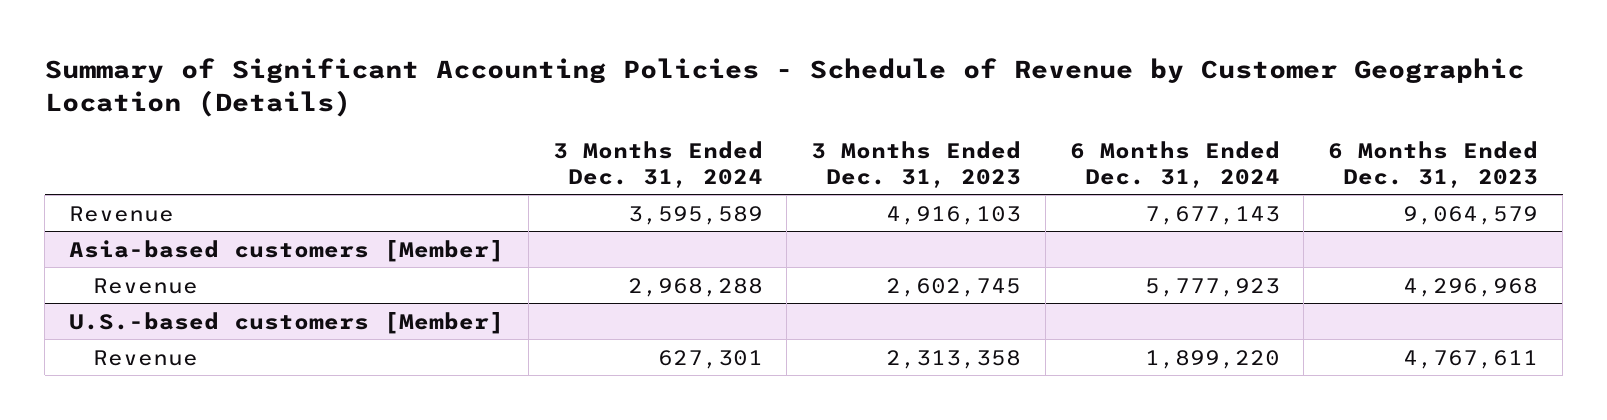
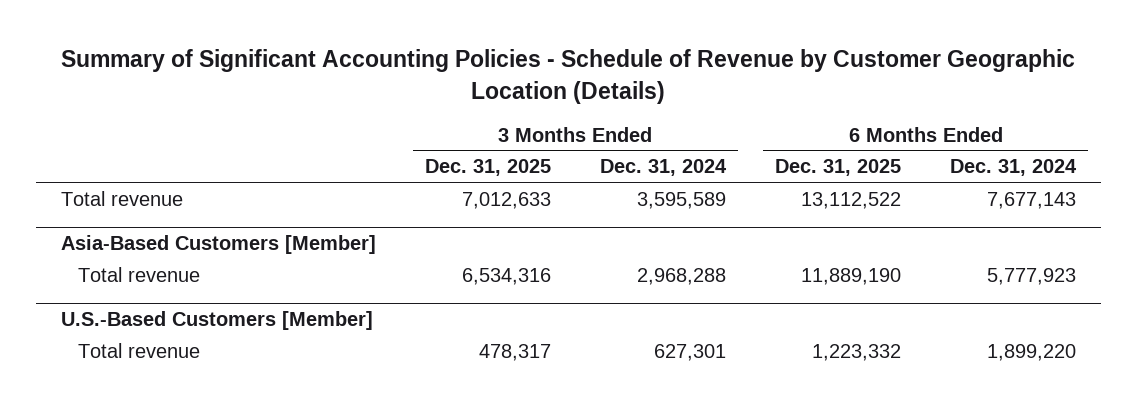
[811,140,1022,188] 3 Months Ended Dec. 31, 2023 -> none
[1328,140,1539,188] 6 Months Ended Dec. 31, 2023 -> none
none -> [424,159,551,177] Dec. 31, 2025
none -> [774,159,901,177] Dec. 31, 2025
[68,205,174,222] Revenue -> [60,190,183,206] Total revenue
[68,239,504,262] Asia-based customers [Member] -> [60,235,376,255] Asia-Based Customers [Member]
[92,277,198,294] Revenue -> [77,266,200,282] Total revenue
[68,311,504,334] U.S.-based customers [Member] -> [60,311,373,331] U.S.-Based Customers [Member]
[92,349,198,366] Revenue -> [77,342,200,358] Total revenue

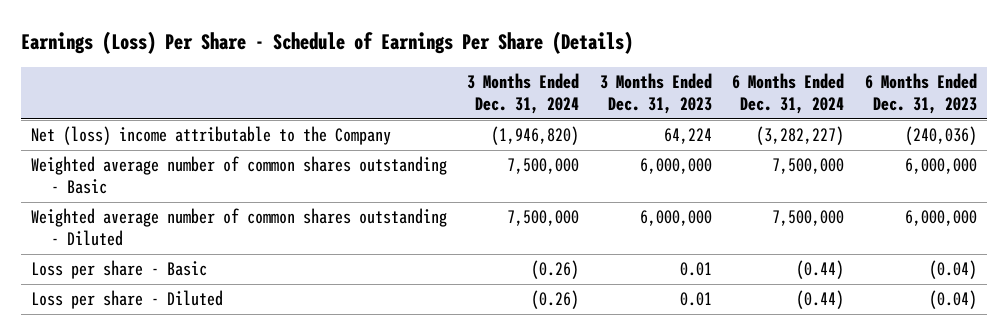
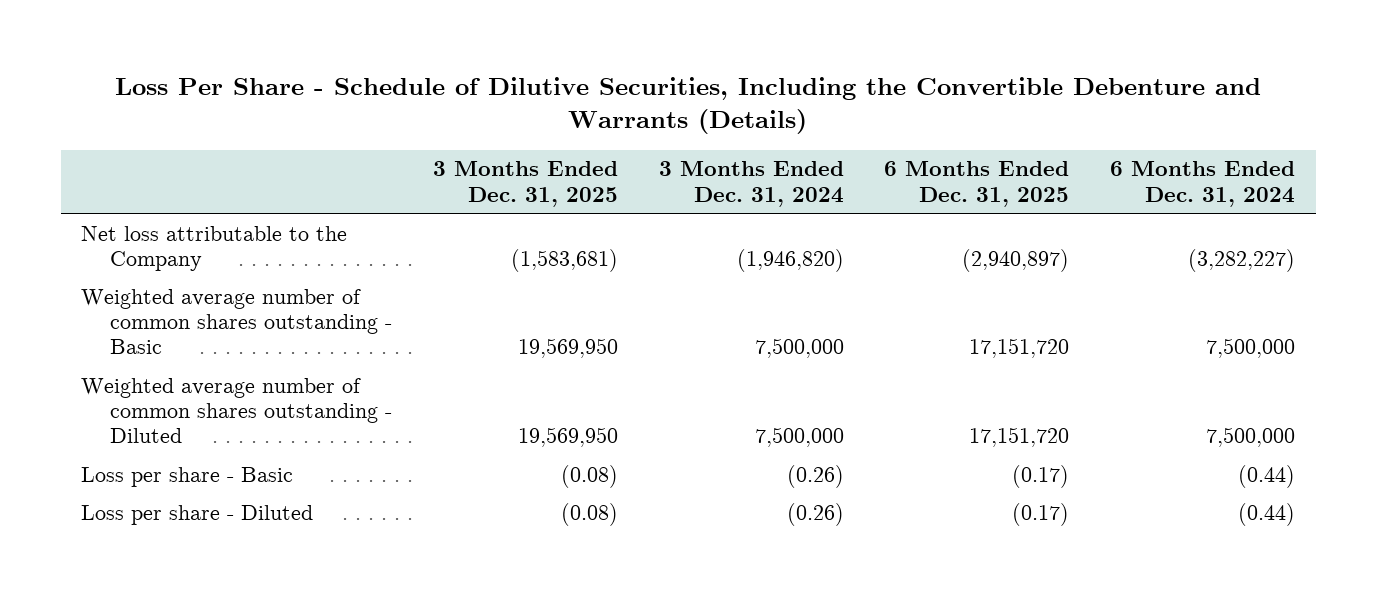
[20,30,633,54] Earnings (Loss) Per Share - Schedule of Earnings Per Share (Details) -> [115,76,1262,135] Loss Per Share - Schedule of Dilutive Securities, Including the Convertible Debenture and Warrants (Details)
[599,73,712,114] 3 Months Ended Dec. 31, 2023 -> none
[864,73,977,114] 6 Months Ended Dec. 31, 2023 -> none
none -> [433,161,619,207] 3 Months Ended Dec. 31, 2025
none -> [884,161,1070,207] 6 Months Ended Dec. 31, 2025
[30,126,391,146] Net (loss) income attributable to the Company -> [81,225,348,271] Net loss attributable to the Company

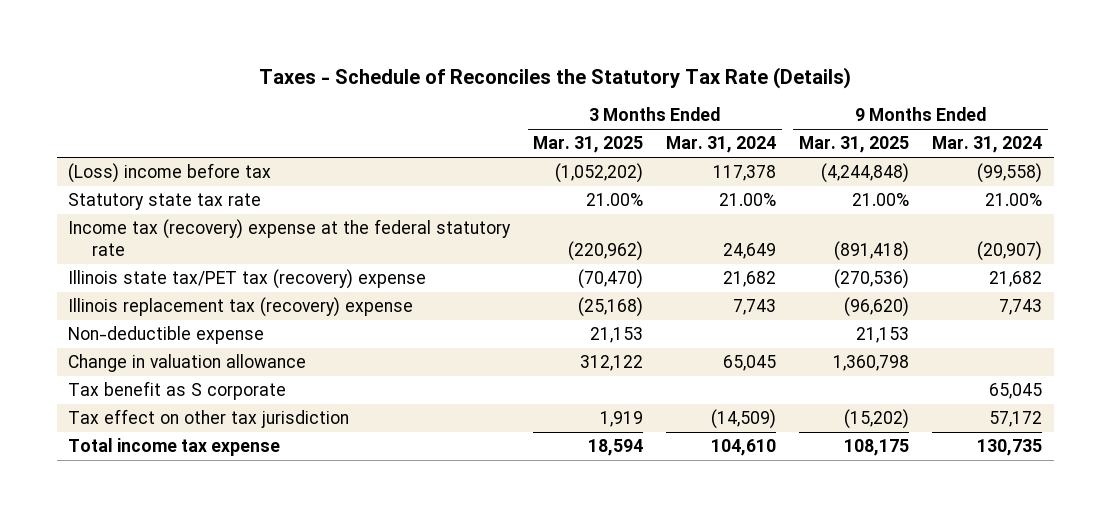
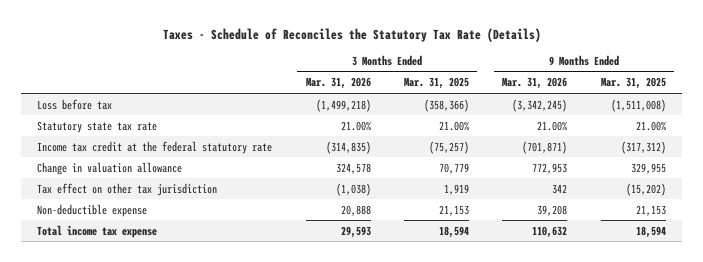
[666,136,777,154] Mar. 31, 2024 -> none
[932,136,1043,154] Mar. 31, 2024 -> none
none -> [305,77,371,90] Mar. 31, 2026
none -> [502,77,568,90] Mar. 31, 2026
[68,163,272,184] (Loss) income before tax -> [37,98,113,110] Loss before tax
[555,163,644,184] (1,052,202) -> [424,98,470,112] (358,366)
[821,163,910,184] (4,244,848) -> [610,98,666,112] (1,511,008)
[68,269,427,290] Illinois state tax/PET tax (recovery) expense -> none
[68,297,414,318] Illinois replacement tax (recovery) expense -> none
[68,381,287,401] Tax benefit as S corporate -> none
[68,219,512,256] Income tax (recovery) expense at the federal statutory rate -> [37,140,273,154] Income tax credit at the federal statutory rate
[568,240,644,261] (220,962) -> [429,140,470,154] (75,257)
[834,240,910,261] (891,418) -> [620,140,666,154] (317,312)
[580,355,644,372] 312,122 -> [439,162,470,174] 70,779
[833,355,910,372] 1,360,798 -> [630,162,666,174] 329,955
[68,326,265,345] Non-deductible expense -> [37,203,148,217] Non-deductible expense
[844,439,910,457] 108,175 -> [635,225,666,238] 18,594

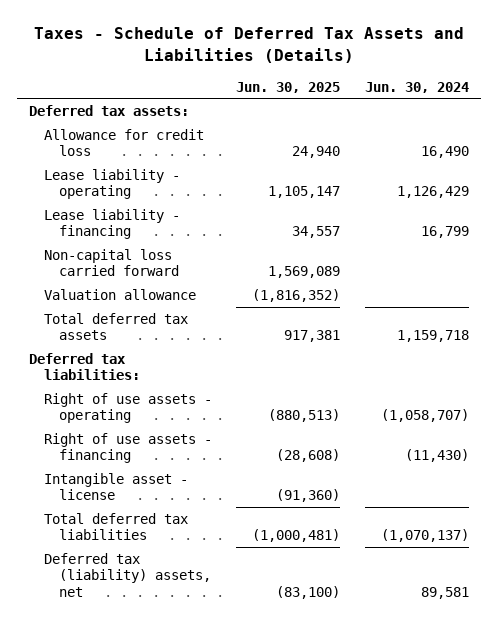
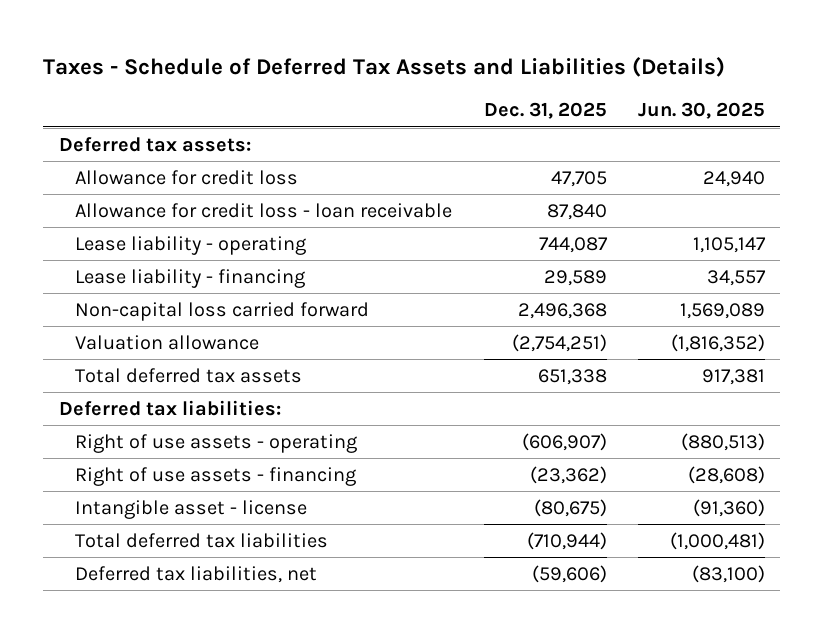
[364,81,469,93] Jun. 30, 2024 -> none
none -> [483,102,607,120] Dec. 31, 2025
none -> [75,202,453,218] Allowance for credit loss - loan receivable
[44,552,212,597] Deferred tax (liability) assets, net -> [75,565,318,583] Deferred tax liabilities, net

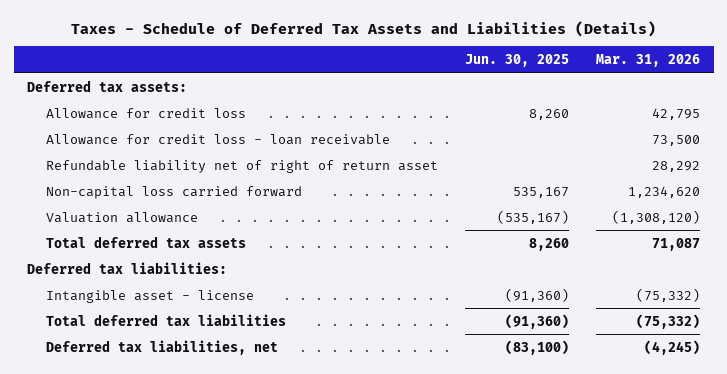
[483,102,607,120] Dec. 31, 2025 -> none
none -> [596,54,701,68] Mar. 31, 2026
[702,170,765,187] 24,940 -> [528,108,569,120] 8,260
[75,235,307,255] Lease liability - operating -> none
[75,268,306,288] Lease liability - financing -> none
none -> [45,159,438,173] Refundable liability net of right of return asset
[679,302,765,319] 1,569,089 -> [512,186,569,198] 535,167
[670,333,765,352] (1,816,352) -> [496,209,569,224] (535,167)
[701,368,765,385] 917,381 -> [528,237,569,251] 8,260
[75,433,358,453] Right of use assets - operating -> none
[75,466,357,486] Right of use assets - financing -> none
[669,531,765,550] (1,000,481) -> [504,313,569,329] (91,360)

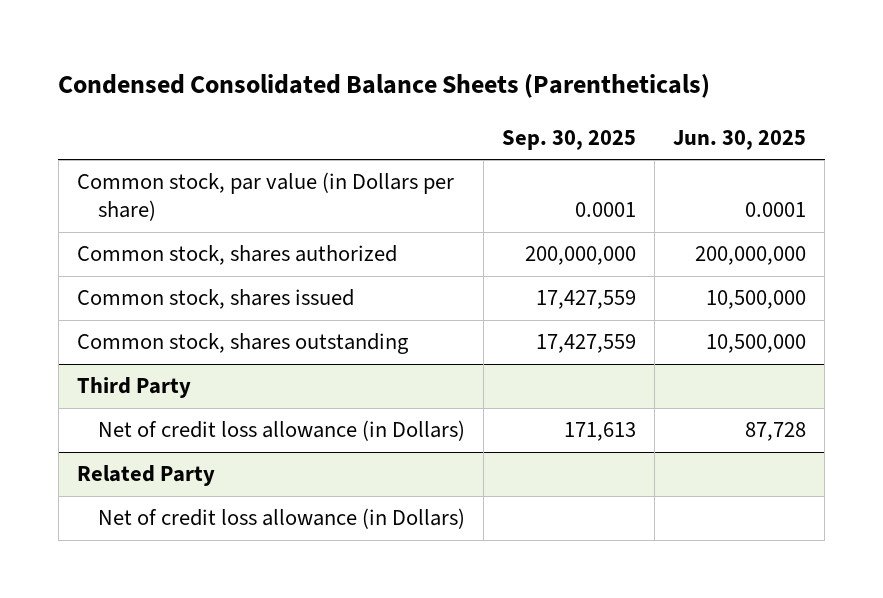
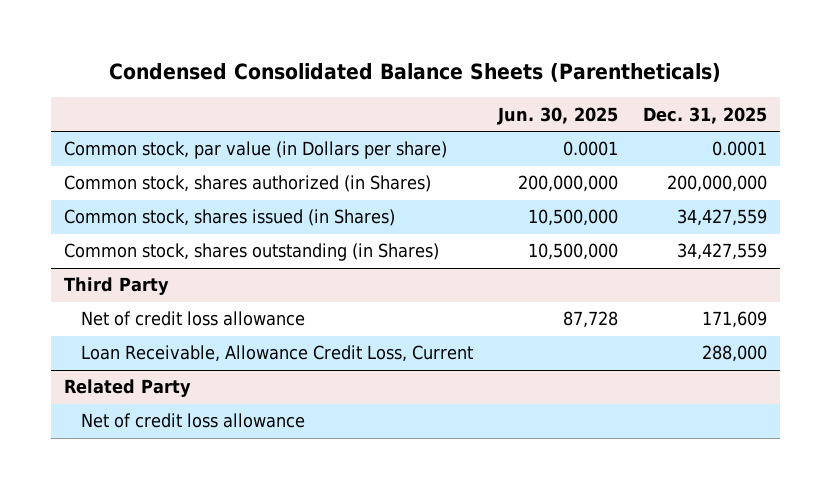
[502,129,637,150] Sep. 30, 2025 -> none
none -> [643,106,768,124] Dec. 31, 2025
[76,245,397,266] Common stock, shares authorized -> [63,175,431,193] Common stock, shares authorized (in Shares)
[76,289,354,310] Common stock, shares issued -> [63,209,395,227] Common stock, shares issued (in Shares)
[76,333,409,355] Common stock, shares outstanding -> [63,243,439,262] Common stock, shares outstanding (in Shares)
[98,420,466,442] Net of credit loss allowance (in Dollars) -> [80,311,305,327] Net of credit loss allowance
none -> [80,345,473,363] Loan Receivable, Allowance Credit Loss, Current
[98,508,466,530] Net of credit loss allowance (in Dollars) -> [80,413,305,429] Net of credit loss allowance

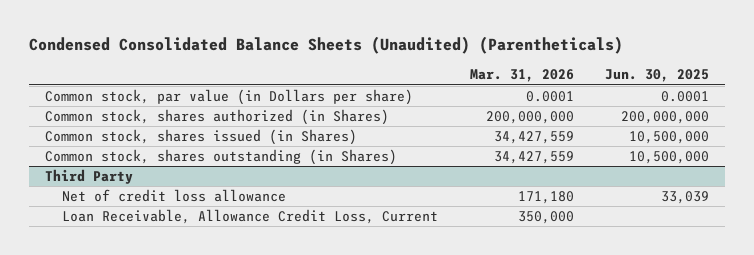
[109,63,722,83] Condensed Consolidated Balance Sheets (Parentheticals) -> [28,36,623,55] Condensed Consolidated Balance Sheets (Unaudited) (Parentheticals)
[643,106,768,124] Dec. 31, 2025 -> none
none -> [469,69,574,83] Mar. 31, 2026
[562,311,618,329] 87,728 -> [661,191,710,205] 33,039
[63,379,191,398] Related Party -> none
[80,413,305,429] Net of credit loss allowance -> none

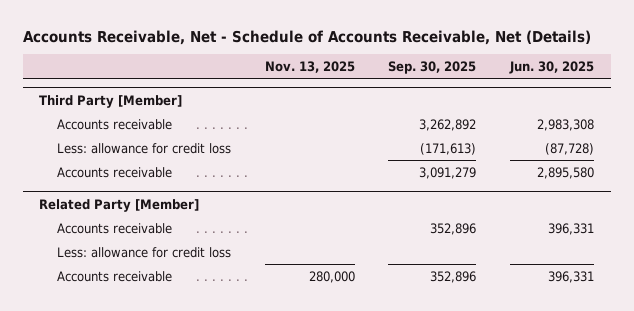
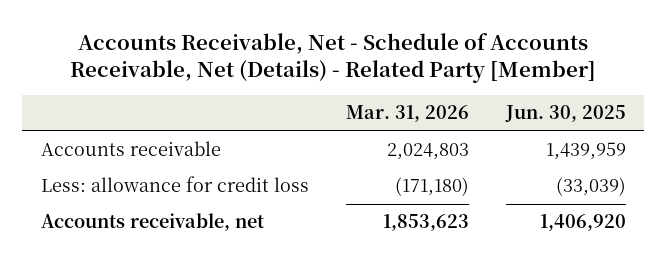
[22,29,591,45] Accounts Receivable, Net - Schedule of Accounts Receivable, Net (Details) -> [70,32,597,84] Accounts Receivable, Net - Schedule of Accounts Receivable, Net (Details) - Related Party [Member]
[264,61,355,74] Nov. 13, 2025 -> none
[388,61,477,75] Sep. 30, 2025 -> none
none -> [345,105,469,123] Mar. 31, 2026
[39,94,183,108] Third Party [Member] -> none
[39,198,200,212] Related Party [Member] -> none
[56,222,172,234] Accounts receivable -> none
[56,246,231,258] Less: allowance for credit loss -> none
[56,270,172,282] Accounts receivable -> none
[537,118,595,131] 2,983,308 -> [545,142,626,161] 1,439,959
[545,142,595,155] (87,728) -> [555,177,626,197] (33,039)
[56,166,172,178] Accounts receivable -> [40,213,264,232] Accounts receivable, net
[537,166,595,179] 2,895,580 -> [539,214,626,232] 1,406,920

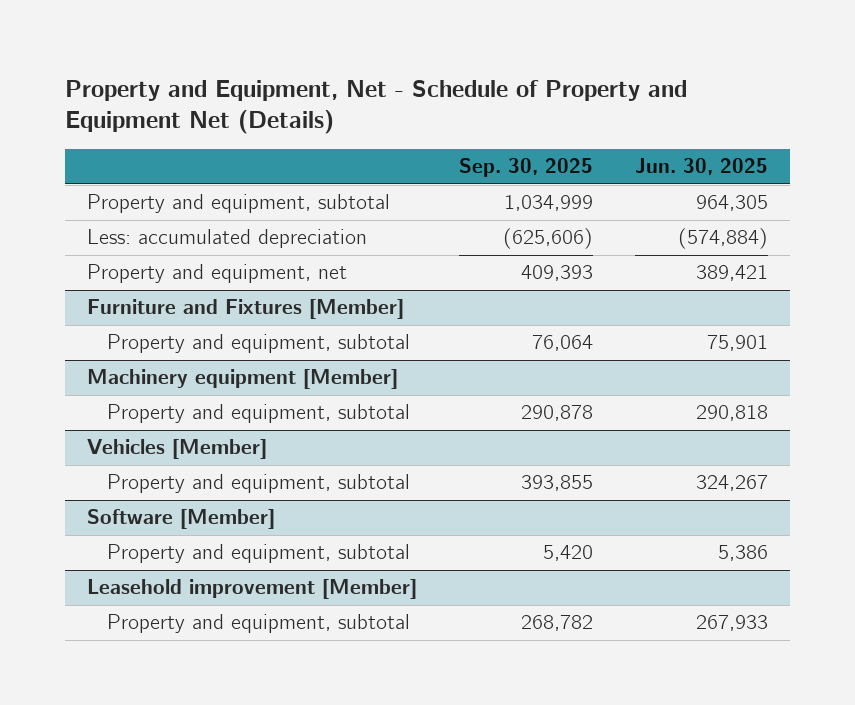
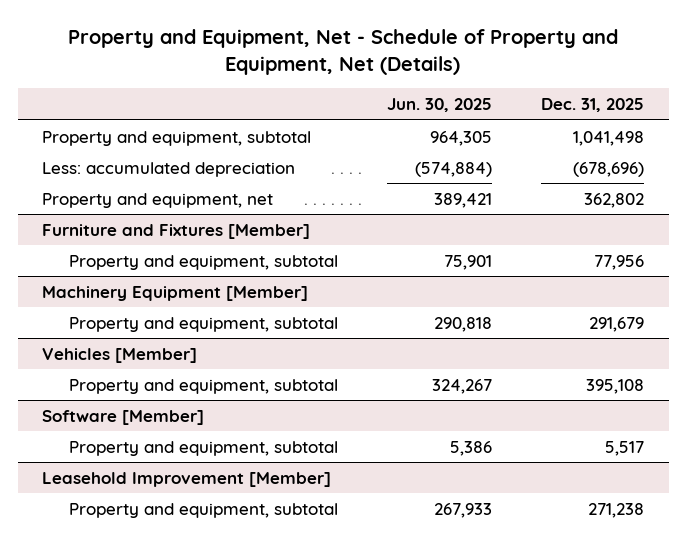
[65,79,688,135] Property and Equipment, Net - Schedule of Property and Equipment Net (Details) -> [68,29,619,75] Property and Equipment, Net - Schedule of Property and Equipment, Net (Details)
[458,158,593,178] Sep. 30, 2025 -> none
none -> [541,97,645,112] Dec. 31, 2025
[86,369,398,390] Machinery equipment [Member] -> [42,285,309,301] Machinery Equipment [Member]
[86,579,417,600] Leasehold improvement [Member] -> [42,471,332,487] Leasehold Improvement [Member]

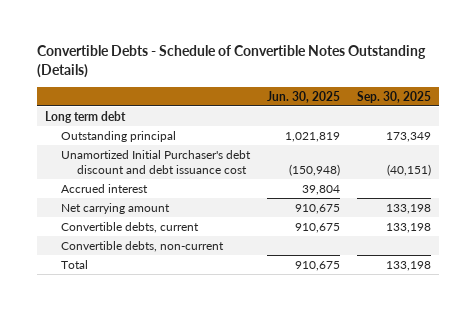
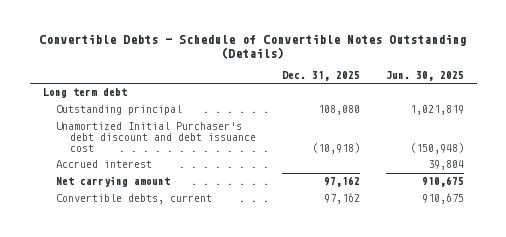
[357,90,432,103] Sep. 30, 2025 -> none
none -> [281,71,360,82] Dec. 31, 2025
[61,240,225,252] Convertible debts, non-current -> none
[61,259,89,269] Total -> none

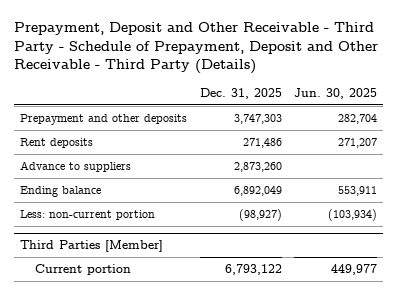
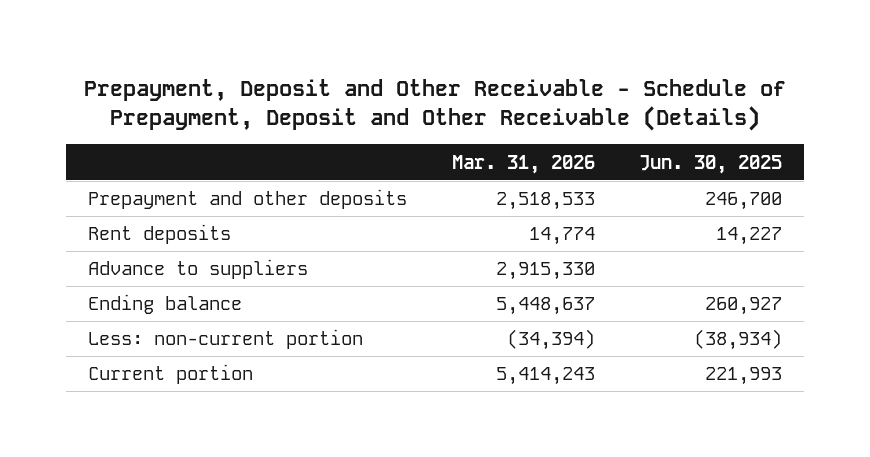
[13,22,378,75] Prepayment, Deposit and Other Receivable - Third Party - Schedule of Prepayment, Deposit and Other Receivable - Third Party (Details) -> [84,78,787,132] Prepayment, Deposit and Other Receivable - Schedule of Prepayment, Deposit and Other Receivable (Details)
[199,88,282,100] Dec. 31, 2025 -> none
none -> [451,154,595,174] Mar. 31, 2026
[338,113,378,124] 282,704 -> [704,192,782,211] 246,700
[338,137,378,148] 271,207 -> [715,227,782,246] 14,227
[20,240,164,253] Third Parties [Member] -> none
[338,185,378,196] 553,911 -> [704,297,782,316] 260,927
[328,208,378,221] (103,934) -> [693,329,782,351] (38,934)
[331,263,378,275] 449,977 -> [704,367,782,386] 221,993

